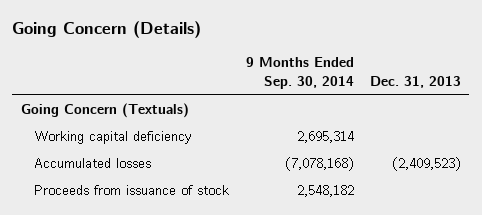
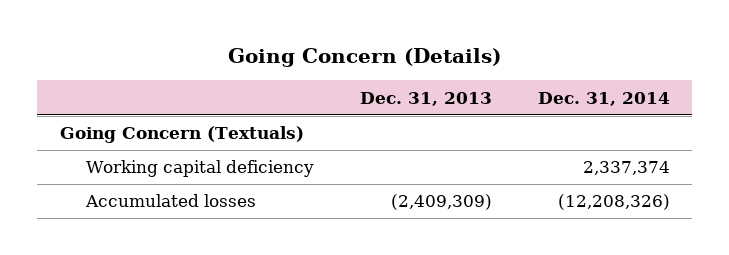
[245,57,354,89] 9 Months Ended Sep. 30, 2014 -> none
none -> [537,91,670,106] Dec. 31, 2014
[34,184,230,195] Proceeds from issuance of stock -> none
[392,156,462,171] (2,409,523) -> [390,194,492,211] (2,409,309)

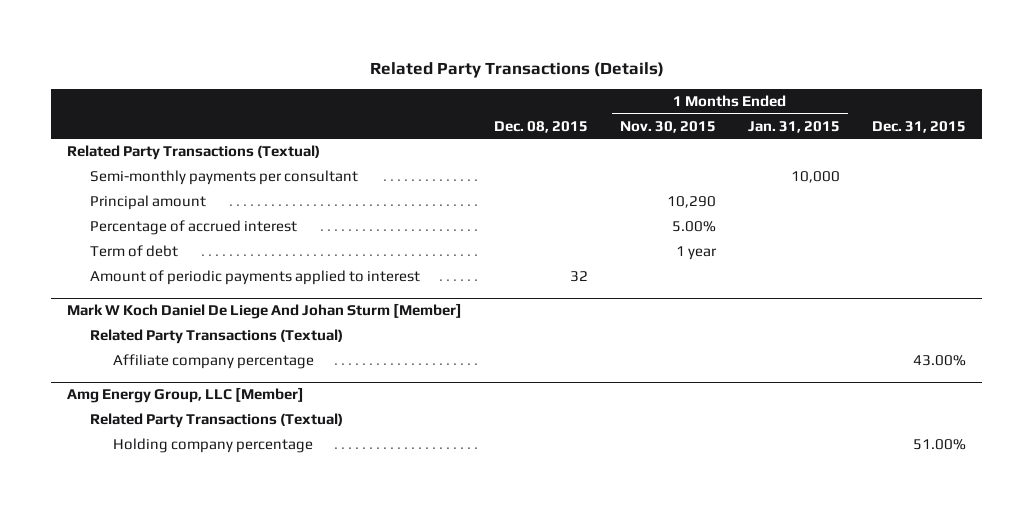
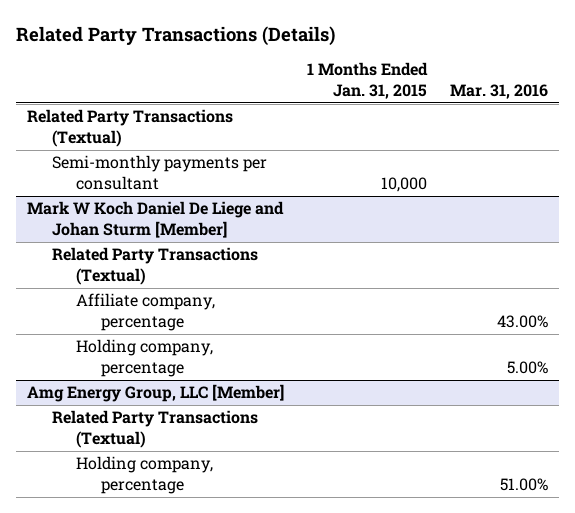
[494,120,589,133] Dec. 08, 2015 -> none
[620,120,717,133] Nov. 30, 2015 -> none
[872,120,967,133] Dec. 31, 2015 -> none
none -> [450,84,549,100] Mar. 31, 2016
[89,195,206,211] Principal amount -> none
[89,220,297,236] Percentage of accrued interest -> none
[89,245,178,258] Term of debt -> none
[89,270,420,286] Amount of periodic payments applied to interest -> none
[67,303,463,320] Mark W Koch Daniel De Liege And Johan Sturm [Member] -> [27,201,285,238] Mark W Koch Daniel De Liege and Johan Sturm [Member]
[112,354,314,370] Affiliate company percentage -> [76,293,216,331] Affiliate company, percentage
none -> [76,339,214,377] Holding company, percentage
[112,438,313,454] Holding company percentage -> [76,456,214,494] Holding company, percentage

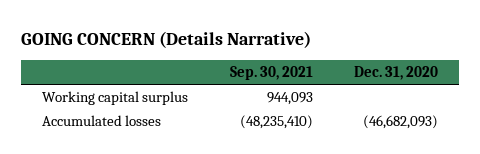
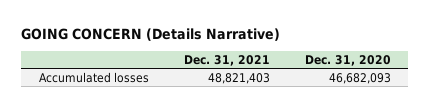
[229,66,313,81] Sep. 30, 2021 -> none
none -> [183,54,270,66] Dec. 31, 2021
[41,91,188,106] Working capital surplus -> none
[363,115,439,130] (46,682,093) -> [328,72,391,84] 46,682,093

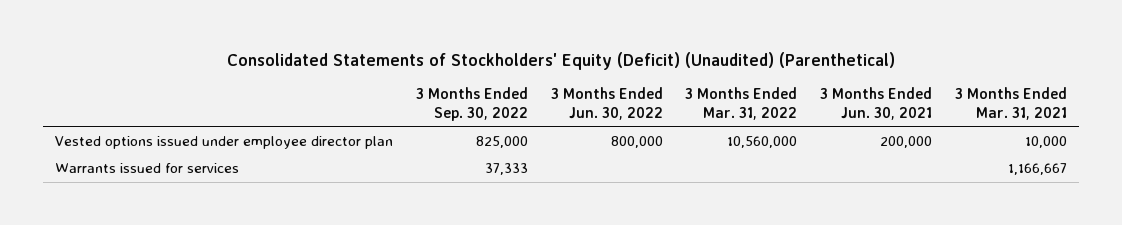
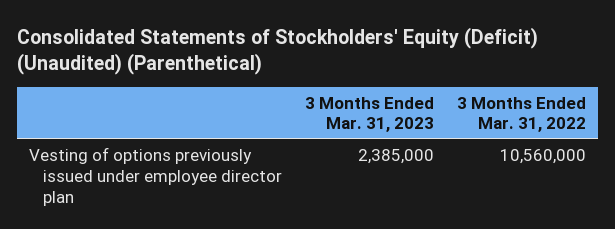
[415,87,528,122] 3 Months Ended Sep. 30, 2022 -> none
[550,87,663,121] 3 Months Ended Jun. 30, 2022 -> none
[820,87,933,121] 3 Months Ended Jun. 30, 2021 -> none
[955,87,1068,121] 3 Months Ended Mar. 31, 2021 -> none
none -> [305,96,435,133] 3 Months Ended Mar. 31, 2023
[54,163,239,174] Warrants issued for services -> none
[54,136,393,150] Vested options issued under employee director plan -> [28,147,283,207] Vesting of options previously issued under employee director plan

